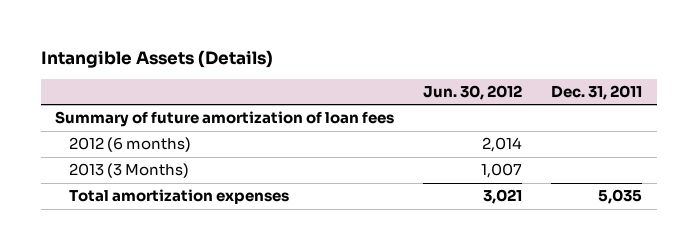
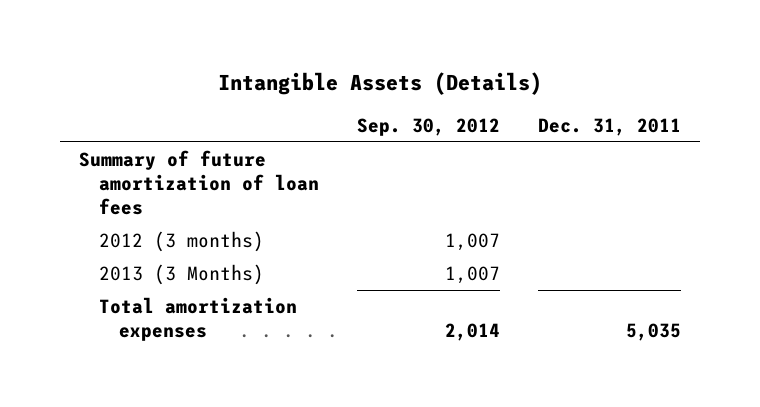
[423,85,523,101] Jun. 30, 2012 -> none
none -> [356,117,500,136] Sep. 30, 2012
[68,137,191,153] 2012 (6 months) -> [99,231,265,253] 2012 (3 months)

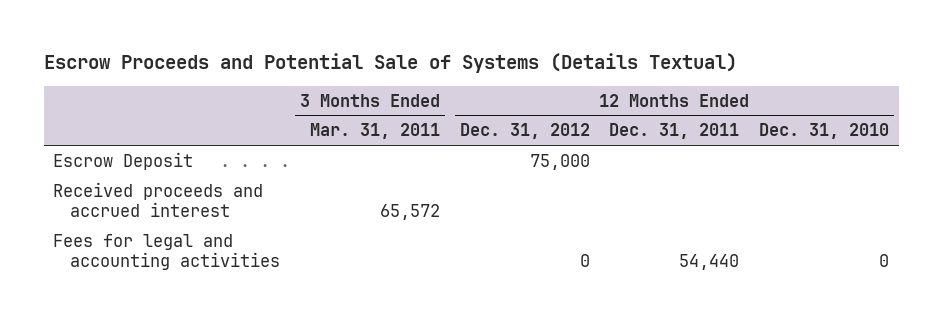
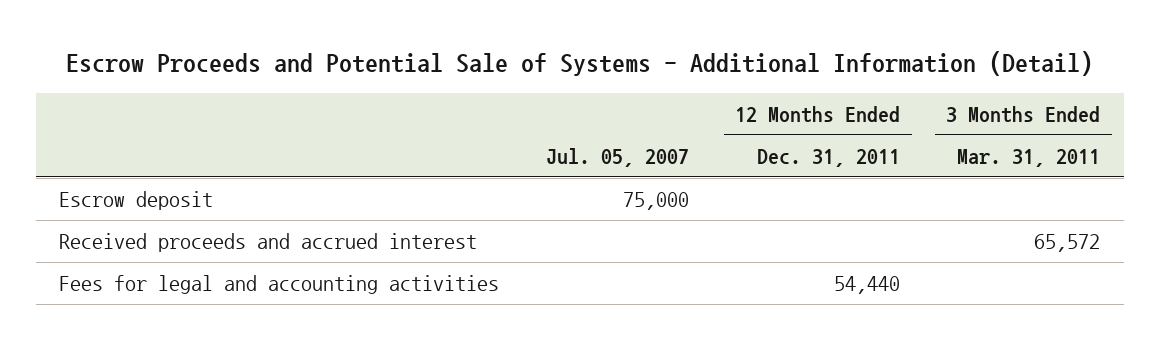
[43,53,737,74] Escrow Proceeds and Potential Sale of Systems (Details Textual) -> [65,50,1093,76] Escrow Proceeds and Potential Sale of Systems - Additional Information (Detail)
[459,123,590,140] Dec. 31, 2012 -> none
[758,123,889,140] Dec. 31, 2010 -> none
none -> [545,147,689,167] Jul. 05, 2007
[53,151,194,170] Escrow Deposit -> [59,191,214,211] Escrow deposit

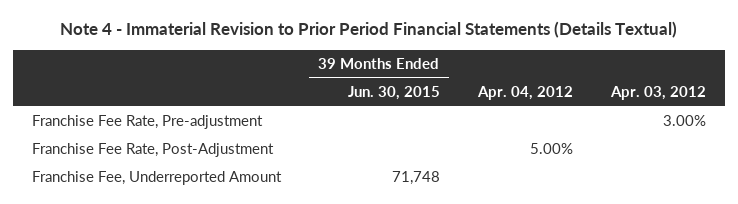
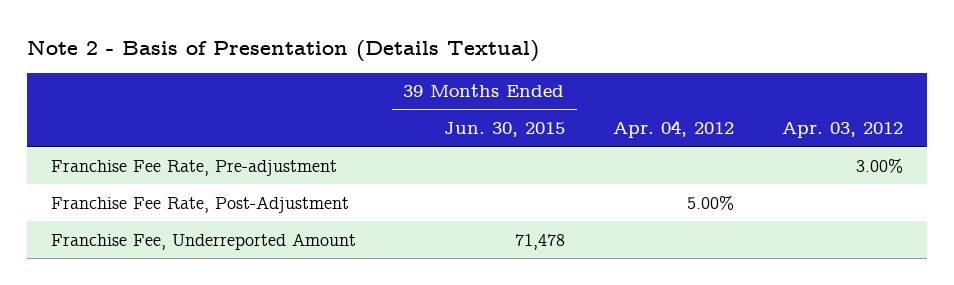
[60,21,678,39] Note 4 - Immaterial Revision to Prior Period Financial Statements (Details Textual) -> [26,39,539,62] Note 2 - Basis of Presentation (Details Textual)
[391,171,440,186] 71,748 -> [514,233,565,250] 71,478

